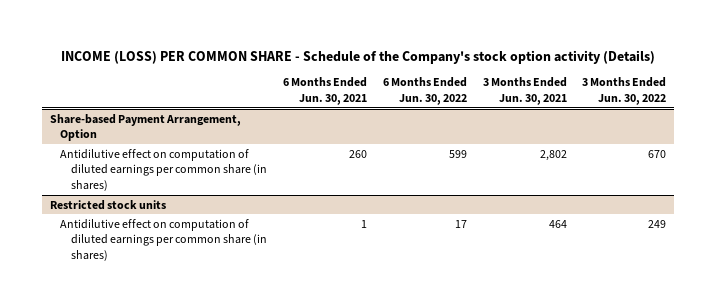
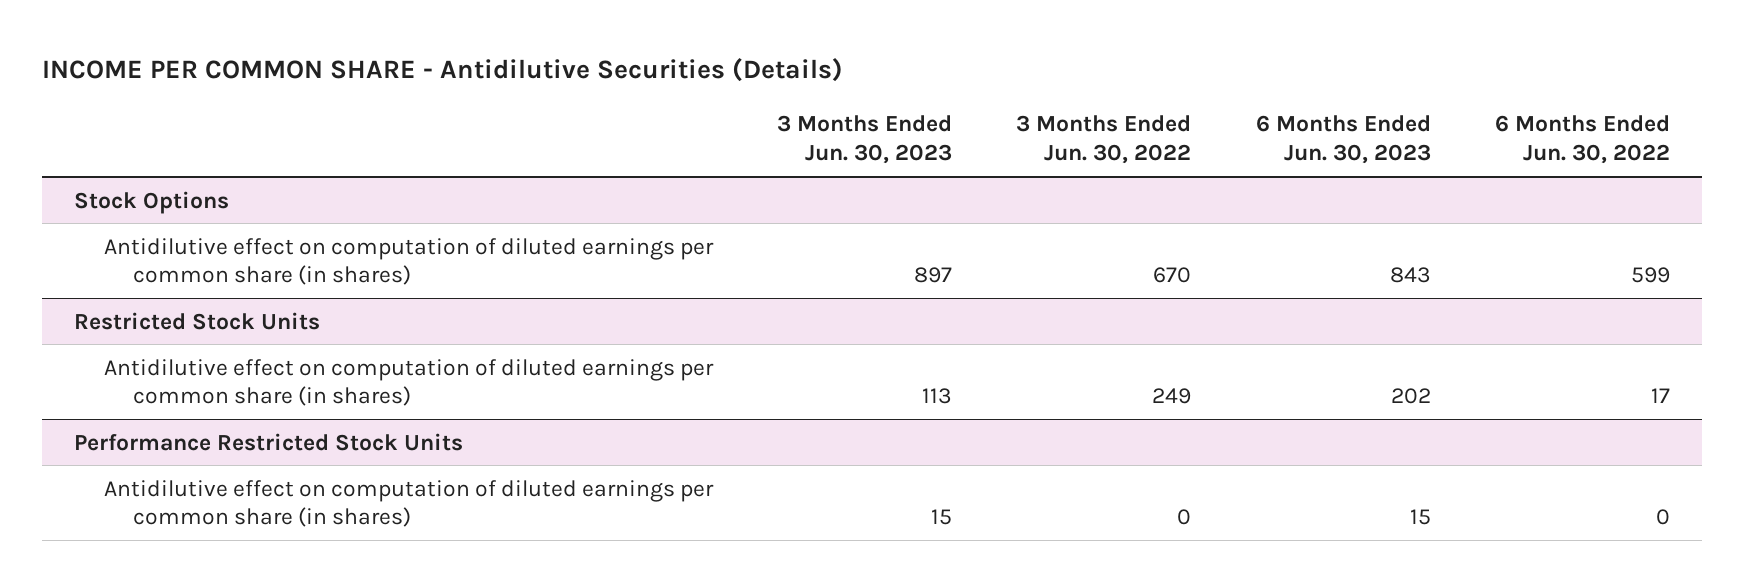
[60,49,655,64] INCOME (LOSS) PER COMMON SHARE - Schedule of the Company's stock option activity (Details) -> [41,57,843,82] INCOME PER COMMON SHARE - Antidilutive Securities (Details)
[283,77,368,106] 6 Months Ended Jun. 30, 2021 -> none
[482,77,567,106] 3 Months Ended Jun. 30, 2021 -> none
none -> [776,115,952,165] 3 Months Ended Jun. 30, 2023
none -> [1255,115,1431,165] 6 Months Ended Jun. 30, 2023
[49,113,241,142] Share-based Payment Arrangement, Option -> [74,190,230,214] Stock Options
[49,199,166,210] Restricted stock units -> [74,311,321,330] Restricted Stock Units
none -> [74,432,464,451] Performance Restricted Stock Units
none -> [103,479,714,528] Antidilutive effect on computation of diluted earnings per common share (in shares)

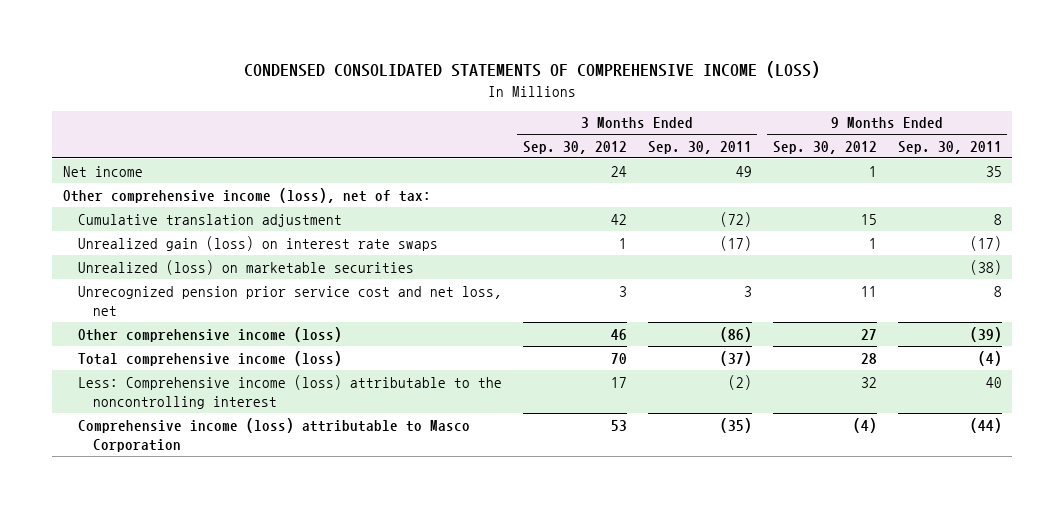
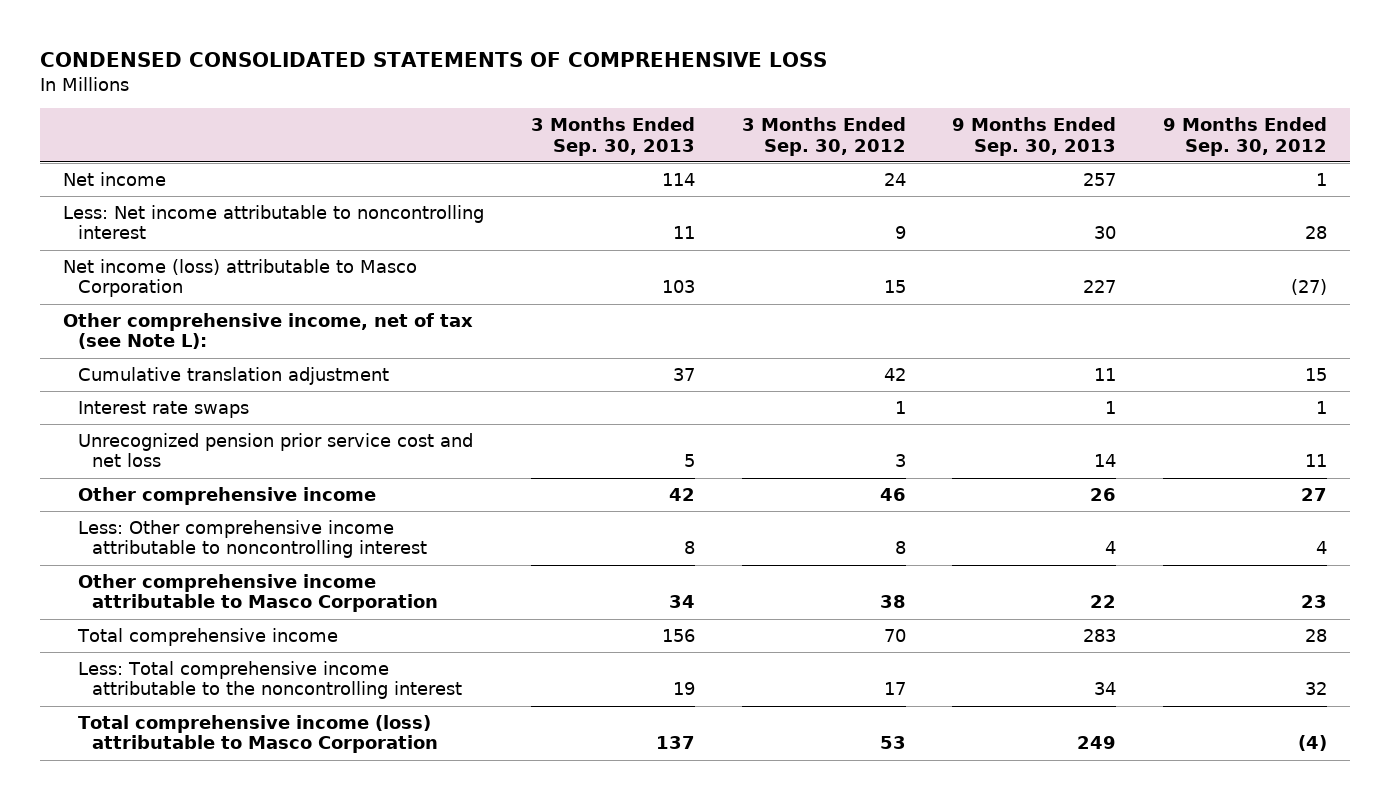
[244,61,821,79] CONDENSED CONSOLIDATED STATEMENTS OF COMPREHENSIVE INCOME (LOSS) -> [39,52,827,68] CONDENSED CONSOLIDATED STATEMENTS OF COMPREHENSIVE LOSS
[647,140,752,154] Sep. 30, 2011 -> none
[897,140,1002,154] Sep. 30, 2011 -> none
none -> [530,117,695,156] 3 Months Ended Sep. 30, 2013
none -> [952,117,1117,156] 9 Months Ended Sep. 30, 2013
none -> [63,204,485,240] Less: Net income attributable to noncontrolling interest
none -> [63,258,418,298] Net income (loss) attributable to Masco Corporation
[62,187,431,203] Other comprehensive income (loss), net of tax: -> [63,312,474,350] Other comprehensive income, net of tax (see Note L):
[77,259,414,275] Unrealized (loss) on marketable securities -> none
[77,235,438,251] Unrealized gain (loss) on interest rate swaps -> [77,400,249,418] Interest rate swaps
[77,285,502,316] Unrecognized pension prior service cost and net loss, net -> [77,432,473,468] Unrecognized pension prior service cost and net loss
[77,326,342,342] Other comprehensive income (loss) -> [77,486,376,505] Other comprehensive income
none -> [77,519,428,559] Less: Other comprehensive income attributable to noncontrolling interest
none -> [77,573,439,613] Other comprehensive income attributable to Masco Corporation
[77,350,342,366] Total comprehensive income (loss) -> [76,627,338,646] Total comprehensive income
[77,374,502,409] Less: Comprehensive income (loss) attributable to the noncontrolling interest -> [77,660,463,700] Less: Total comprehensive income attributable to the noncontrolling interest
[77,417,470,452] Comprehensive income (loss) attributable to Masco Corporation -> [77,714,439,754] Total comprehensive income (loss) attributable to Masco Corporation

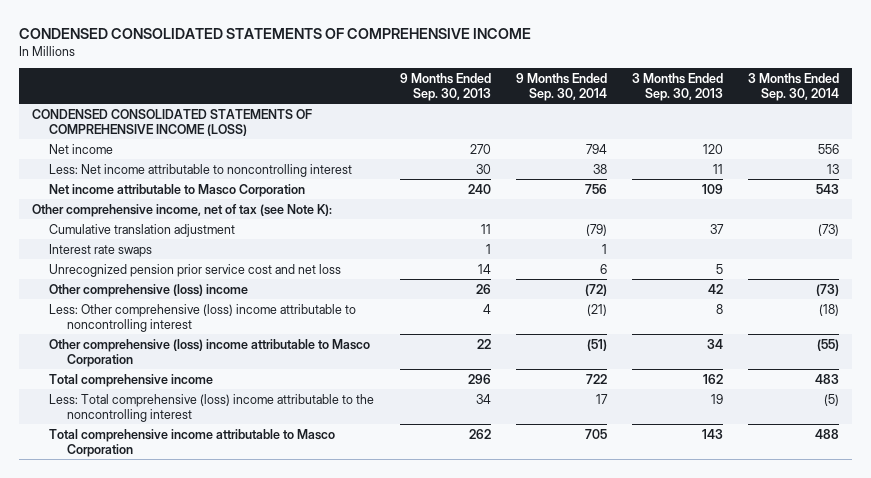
[39,52,827,68] CONDENSED CONSOLIDATED STATEMENTS OF COMPREHENSIVE LOSS -> [19,27,532,39] CONDENSED CONSOLIDATED STATEMENTS OF COMPREHENSIVE INCOME
[741,117,906,156] 3 Months Ended Sep. 30, 2012 -> none
[1162,117,1327,156] 9 Months Ended Sep. 30, 2012 -> none
none -> [515,73,607,101] 9 Months Ended Sep. 30, 2014
none -> [748,73,840,101] 3 Months Ended Sep. 30, 2014
none -> [31,108,312,136] CONDENSED CONSOLIDATED STATEMENTS OF COMPREHENSIVE INCOME (LOSS)
[661,172,695,186] 114 -> [703,143,724,154] 120
[1083,172,1117,186] 257 -> [469,143,491,154] 270
[63,258,418,298] Net income (loss) attributable to Masco Corporation -> [49,183,306,197] Net income attributable to Masco Corporation
[661,280,695,294] 103 -> [702,183,724,194] 109
[1083,280,1117,294] 227 -> [467,183,491,194] 240
[63,312,474,350] Other comprehensive income, net of tax (see Note L): -> [31,203,332,217] Other comprehensive income, net of tax (see Note K):
[77,486,376,505] Other comprehensive income -> [49,283,249,297] Other comprehensive (loss) income
[77,519,428,559] Less: Other comprehensive income attributable to noncontrolling interest -> [49,303,357,332] Less: Other comprehensive (loss) income attributable to noncontrolling interest
[77,573,439,613] Other comprehensive income attributable to Masco Corporation -> [49,338,371,367] Other comprehensive (loss) income attributable to Masco Corporation
[661,628,695,642] 156 -> [703,373,724,384] 162
[1083,628,1117,642] 283 -> [467,373,491,384] 296
[77,660,463,700] Less: Total comprehensive income attributable to the noncontrolling interest -> [49,393,375,422] Less: Total comprehensive (loss) income attributable to the noncontrolling interest
[77,714,439,754] Total comprehensive income (loss) attributable to Masco Corporation -> [49,428,336,457] Total comprehensive income attributable to Masco Corporation
[655,736,695,750] 137 -> [702,428,724,439] 143
[1077,736,1117,750] 249 -> [468,428,491,439] 262

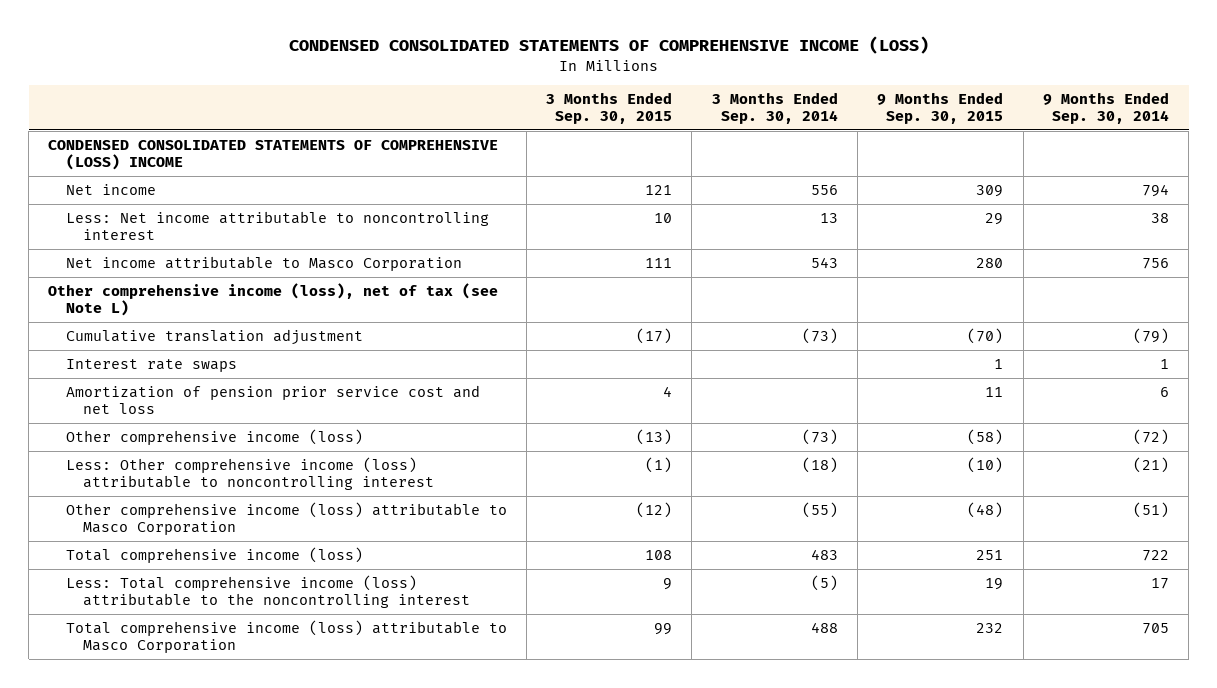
[19,27,532,39] CONDENSED CONSOLIDATED STATEMENTS OF COMPREHENSIVE INCOME -> [288,36,929,55] CONDENSED CONSOLIDATED STATEMENTS OF COMPREHENSIVE INCOME (LOSS)
[399,73,491,101] 9 Months Ended Sep. 30, 2013 -> none
[632,73,724,101] 3 Months Ended Sep. 30, 2013 -> none
none -> [546,91,673,125] 3 Months Ended Sep. 30, 2015
none -> [877,91,1004,125] 9 Months Ended Sep. 30, 2015
[31,108,312,136] CONDENSED CONSOLIDATED STATEMENTS OF COMPREHENSIVE INCOME (LOSS) -> [48,139,499,171] CONDENSED CONSOLIDATED STATEMENTS OF COMPREHENSIVE (LOSS) INCOME
[31,203,332,217] Other comprehensive income, net of tax (see Note K): -> [48,282,499,317] Other comprehensive income (loss), net of tax (see Note L)
[49,263,342,277] Unrecognized pension prior service cost and net loss -> [65,384,480,415] Amortization of pension prior service cost and net loss
[49,283,249,297] Other comprehensive (loss) income -> [65,428,363,445] Other comprehensive income (loss)
[49,303,357,332] Less: Other comprehensive (loss) income attributable to noncontrolling interest -> [65,456,434,491] Less: Other comprehensive income (loss) attributable to noncontrolling interest
[49,338,371,367] Other comprehensive (loss) income attributable to Masco Corporation -> [65,501,507,536] Other comprehensive income (loss) attributable to Masco Corporation
[49,373,214,387] Total comprehensive income -> [65,546,363,563] Total comprehensive income (loss)
[49,393,375,422] Less: Total comprehensive (loss) income attributable to the noncontrolling interest -> [65,574,470,609] Less: Total comprehensive income (loss) attributable to the noncontrolling interest
[49,428,336,457] Total comprehensive income attributable to Masco Corporation -> [65,619,507,654] Total comprehensive income (loss) attributable to Masco Corporation

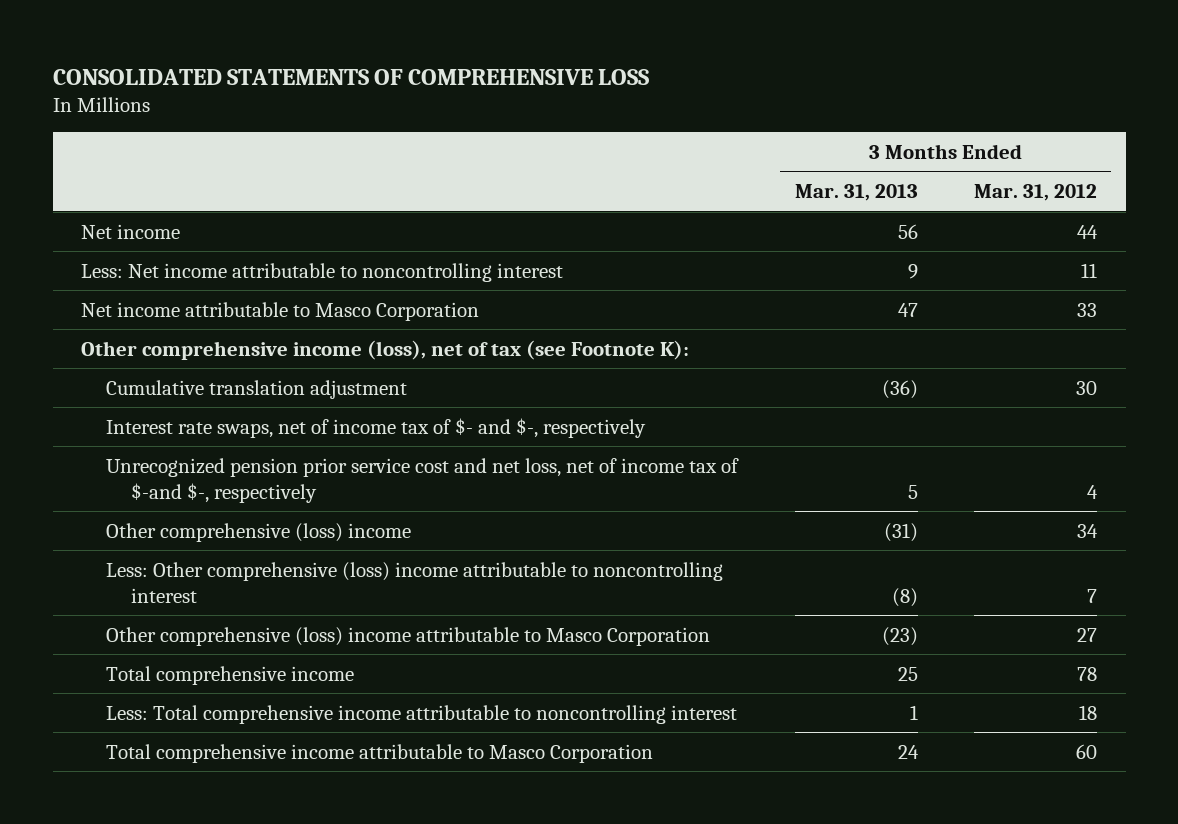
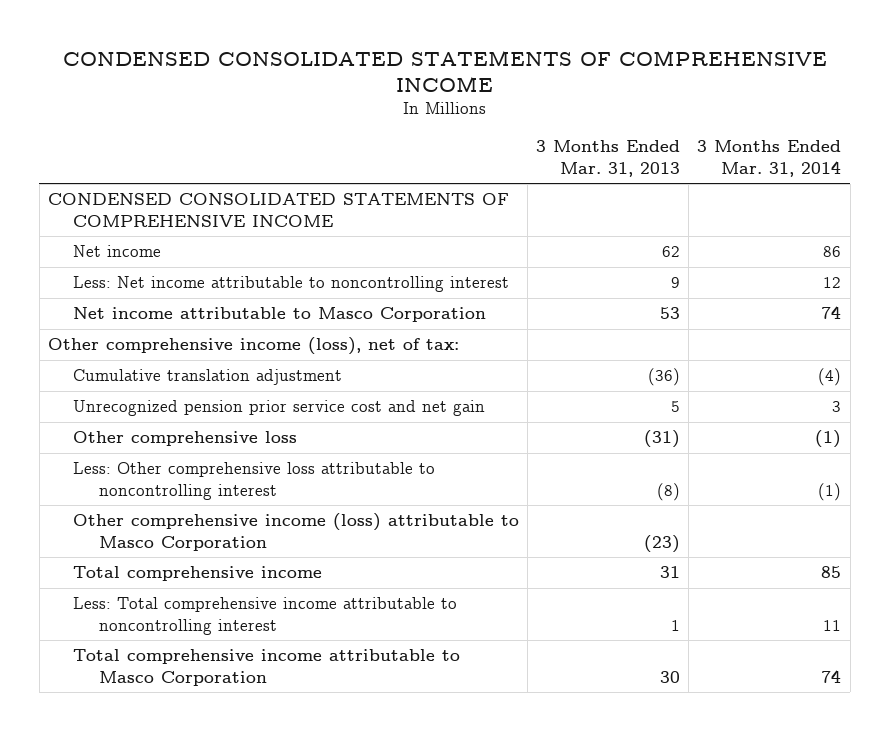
[52,68,649,85] CONSOLIDATED STATEMENTS OF COMPREHENSIVE LOSS -> [62,49,827,92] CONDENSED CONSOLIDATED STATEMENTS OF COMPREHENSIVE INCOME
[974,184,1098,202] Mar. 31, 2012 -> none
none -> [697,140,842,177] 3 Months Ended Mar. 31, 2014
none -> [47,193,509,227] CONDENSED CONSOLIDATED STATEMENTS OF COMPREHENSIVE INCOME
[897,223,918,239] 56 -> [662,246,681,258] 62
[897,302,918,317] 47 -> [660,307,681,320] 53
[81,339,690,360] Other comprehensive income (loss), net of tax (see Footnote K): -> [47,337,459,356] Other comprehensive income (loss), net of tax:
[105,417,646,438] Interest rate swaps, net of income tax of $- and $-, respectively -> none
[105,457,739,503] Unrecognized pension prior service cost and net loss, net of income tax of $-and $-, respectively -> [73,400,486,417] Unrecognized pension prior service cost and net gain
[105,522,411,542] Other comprehensive (loss) income -> [73,431,298,447] Other comprehensive loss
[105,561,723,603] Less: Other comprehensive (loss) income attributable to noncontrolling interest -> [73,462,436,500] Less: Other comprehensive loss attributable to noncontrolling interest
[105,626,710,646] Other comprehensive (loss) income attributable to Masco Corporation -> [73,513,520,551] Other comprehensive income (loss) attributable to Masco Corporation
[897,666,918,681] 25 -> [660,566,681,579] 31
[897,744,919,759] 24 -> [660,670,681,683] 30

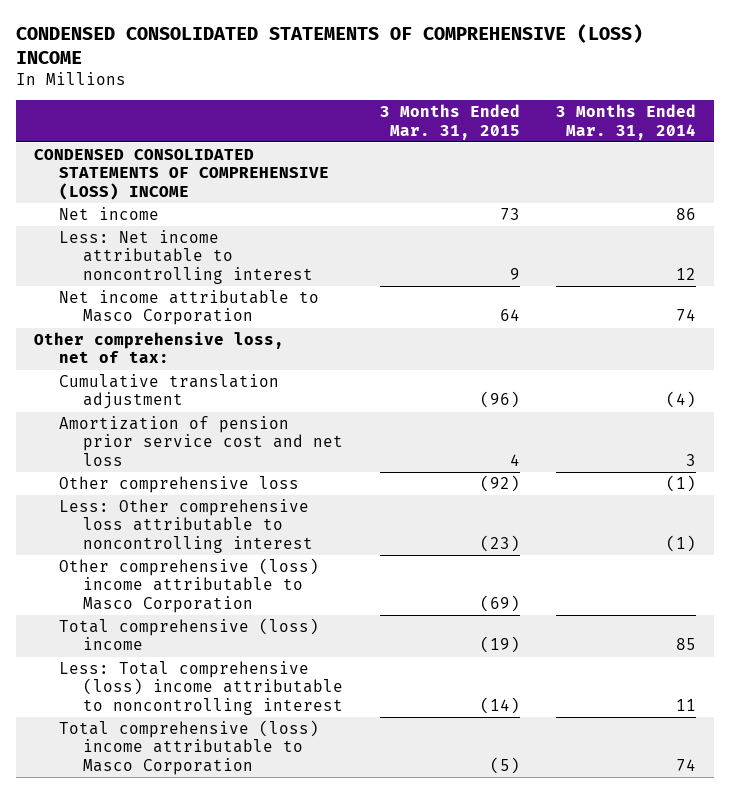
[62,49,827,92] CONDENSED CONSOLIDATED STATEMENTS OF COMPREHENSIVE INCOME -> [16,24,644,64] CONDENSED CONSOLIDATED STATEMENTS OF COMPREHENSIVE (LOSS) INCOME
[536,140,681,177] 3 Months Ended Mar. 31, 2013 -> none
none -> [379,104,520,140] 3 Months Ended Mar. 31, 2015
[47,193,509,227] CONDENSED CONSOLIDATED STATEMENTS OF COMPREHENSIVE INCOME -> [34,148,329,201] CONDENSED CONSOLIDATED STATEMENTS OF COMPREHENSIVE (LOSS) INCOME
[47,337,459,356] Other comprehensive income (loss), net of tax: -> [34,331,285,364] Other comprehensive loss, net of tax:
[73,400,486,417] Unrecognized pension prior service cost and net gain -> [58,415,344,467] Amortization of pension prior service cost and net loss
[73,513,520,551] Other comprehensive income (loss) attributable to Masco Corporation -> [58,557,319,614] Other comprehensive (loss) income attributable to Masco Corporation
[73,566,323,582] Total comprehensive income -> [58,617,319,651] Total comprehensive (loss) income
[73,597,458,635] Less: Total comprehensive income attributable to noncontrolling interest -> [58,660,344,716] Less: Total comprehensive (loss) income attributable to noncontrolling interest
[73,649,461,686] Total comprehensive income attributable to Masco Corporation -> [58,719,319,776] Total comprehensive (loss) income attributable to Masco Corporation

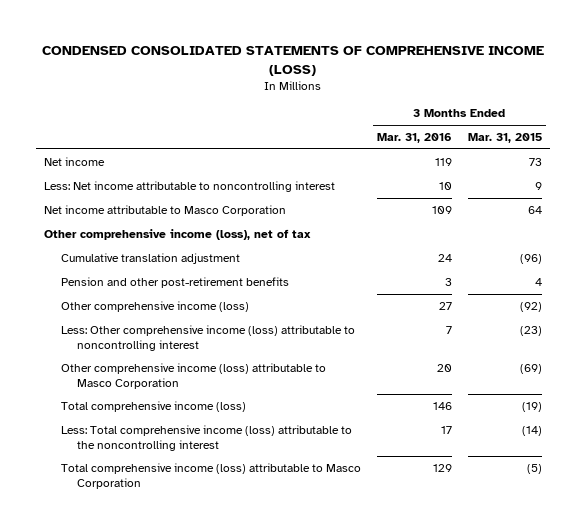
[16,24,644,64] CONDENSED CONSOLIDATED STATEMENTS OF COMPREHENSIVE (LOSS) INCOME -> [42,45,545,76] CONDENSED CONSOLIDATED STATEMENTS OF COMPREHENSIVE INCOME (LOSS)
[555,104,696,140] 3 Months Ended Mar. 31, 2014 -> none
none -> [376,132,452,143] Mar. 31, 2016
[34,148,329,201] CONDENSED CONSOLIDATED STATEMENTS OF COMPREHENSIVE (LOSS) INCOME -> none
[34,331,285,364] Other comprehensive loss, net of tax: -> [44,228,312,240] Other comprehensive income (loss), net of tax
[58,415,344,467] Amortization of pension prior service cost and net loss -> [60,276,289,288] Pension and other post-retirement benefits
[58,475,299,493] Other comprehensive loss -> [60,300,249,312] Other comprehensive income (loss)
[58,498,314,554] Less: Other comprehensive loss attributable to noncontrolling interest -> [60,324,355,351] Less: Other comprehensive income (loss) attributable to noncontrolling interest
[58,557,319,614] Other comprehensive (loss) income attributable to Masco Corporation -> [60,362,326,389] Other comprehensive income (loss) attributable to Masco Corporation
[58,617,319,651] Total comprehensive (loss) income -> [60,400,246,412] Total comprehensive income (loss)
[58,660,344,716] Less: Total comprehensive (loss) income attributable to noncontrolling interest -> [60,424,352,451] Less: Total comprehensive income (loss) attributable to the noncontrolling interest
[58,719,319,776] Total comprehensive (loss) income attributable to Masco Corporation -> [60,462,361,489] Total comprehensive income (loss) attributable to Masco Corporation

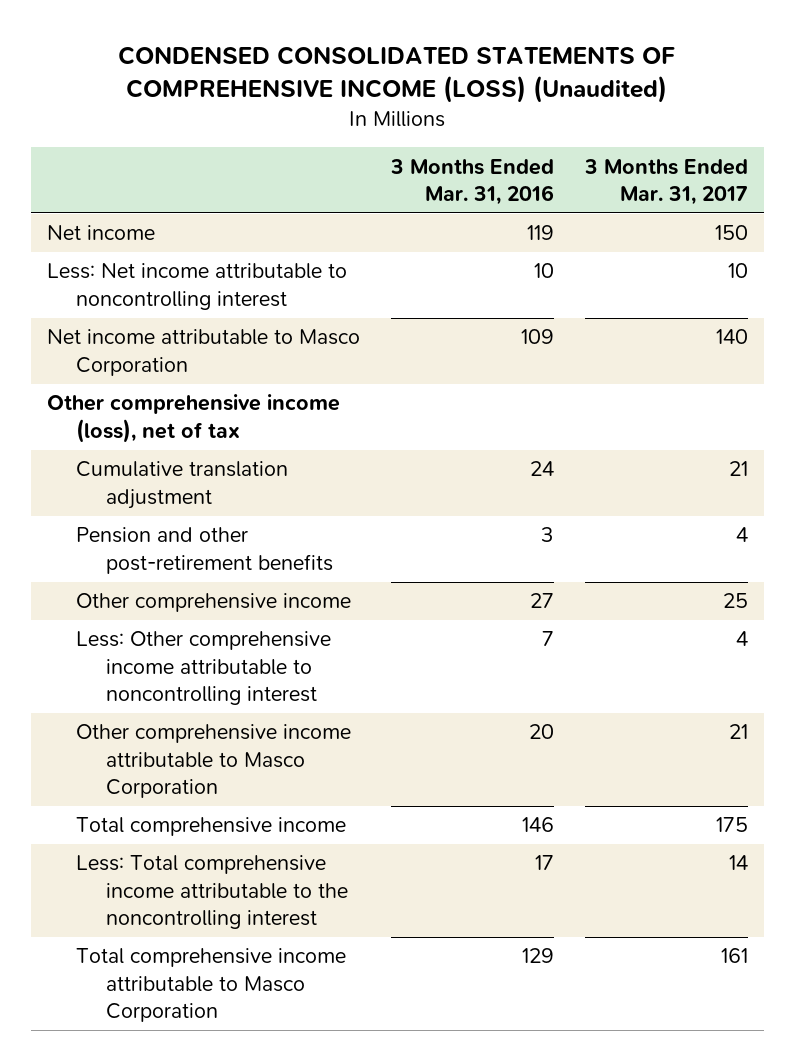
[42,45,545,76] CONDENSED CONSOLIDATED STATEMENTS OF COMPREHENSIVE INCOME (LOSS) -> [118,46,676,104] CONDENSED CONSOLIDATED STATEMENTS OF COMPREHENSIVE INCOME (LOSS) (Unaudited)
[467,132,542,143] Mar. 31, 2015 -> none
none -> [584,158,749,205] 3 Months Ended Mar. 31, 2017
[60,300,249,312] Other comprehensive income (loss) -> [76,593,352,613] Other comprehensive income
[60,324,355,351] Less: Other comprehensive income (loss) attributable to noncontrolling interest -> [76,631,332,706] Less: Other comprehensive income attributable to noncontrolling interest
[60,362,326,389] Other comprehensive income (loss) attributable to Masco Corporation -> [76,724,352,799] Other comprehensive income attributable to Masco Corporation
[60,400,246,412] Total comprehensive income (loss) -> [76,817,347,837] Total comprehensive income
[60,424,352,451] Less: Total comprehensive income (loss) attributable to the noncontrolling interest -> [76,855,348,930] Less: Total comprehensive income attributable to the noncontrolling interest
[60,462,361,489] Total comprehensive income (loss) attributable to Masco Corporation -> [76,948,347,1023] Total comprehensive income attributable to Masco Corporation

